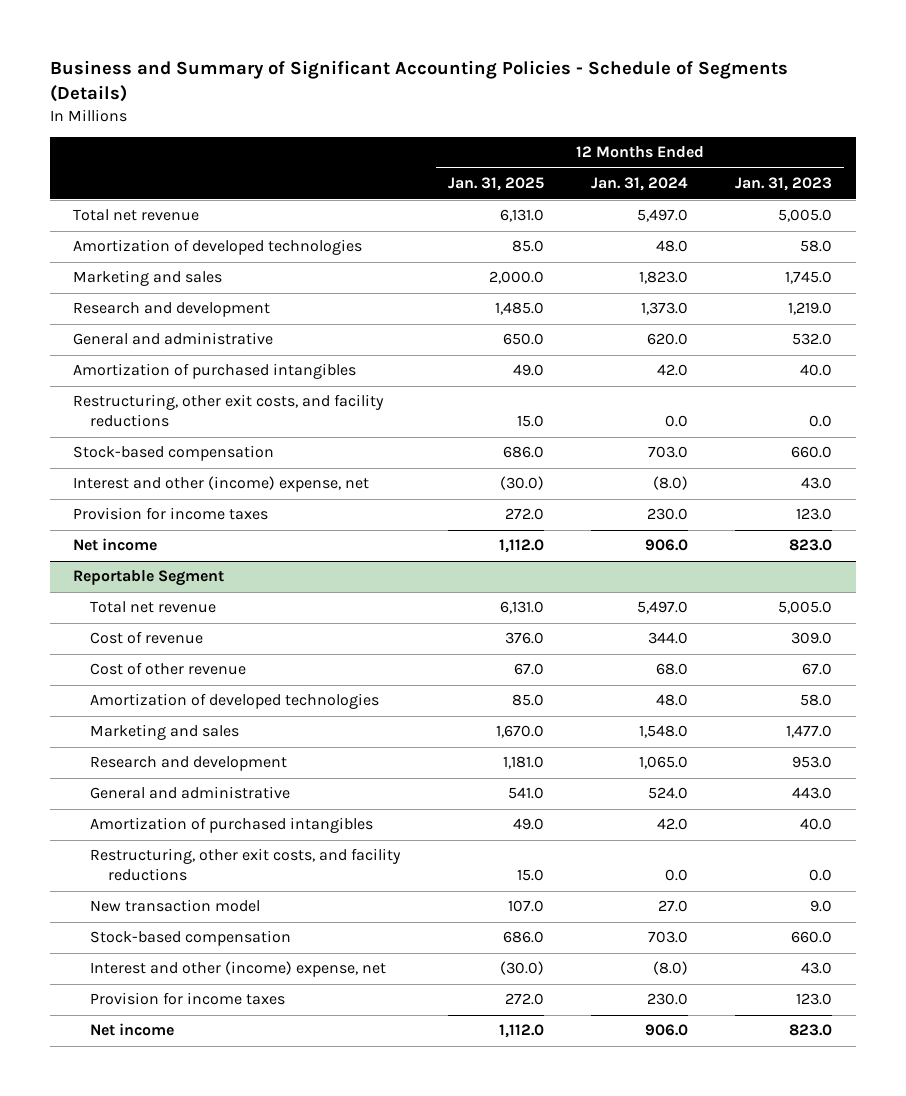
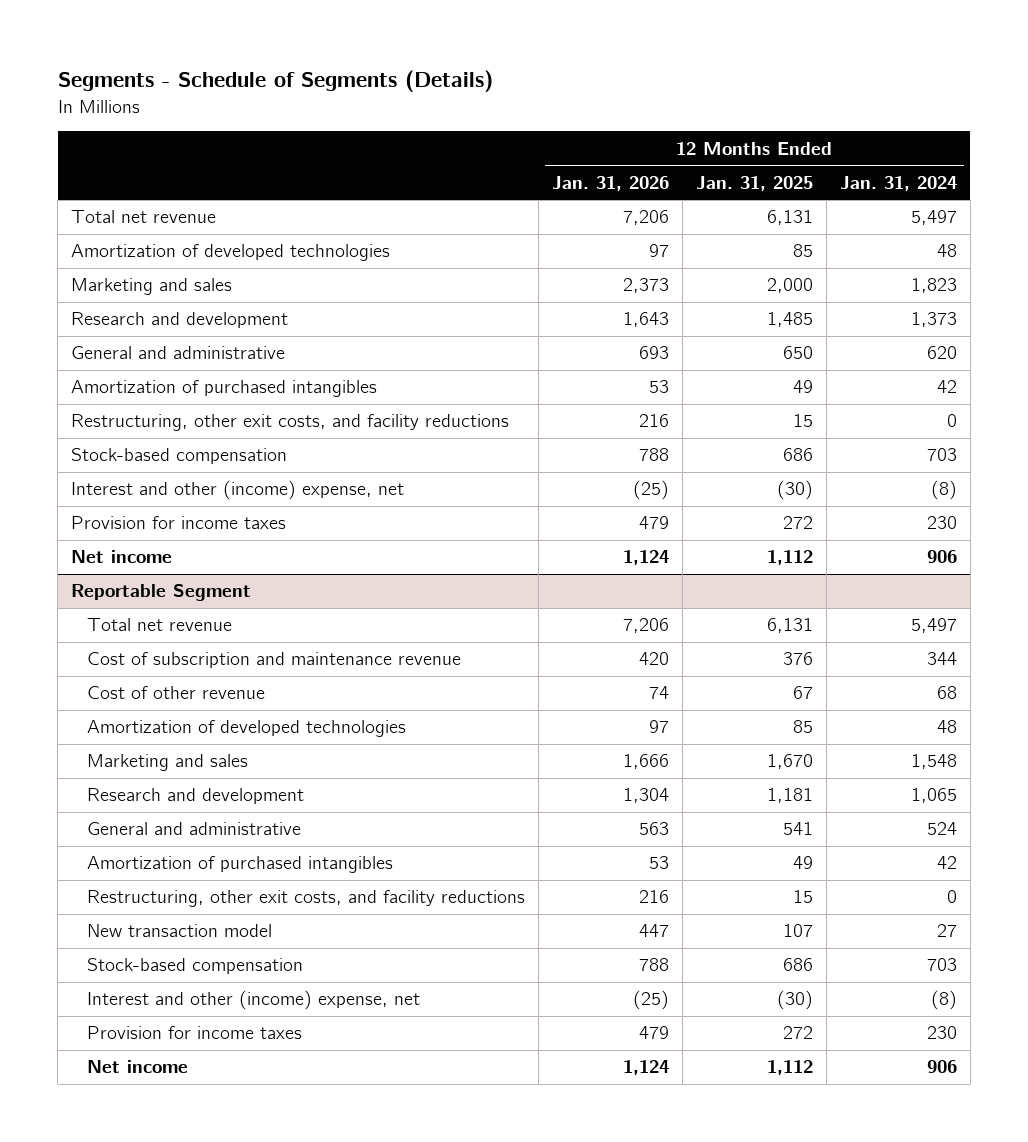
[49,60,788,103] Business and Summary of Significant Accounting Policies - Schedule of Segments (Details) -> [57,70,493,93] Segments - Schedule of Segments (Details)
[735,177,833,192] Jan. 31, 2023 -> none
none -> [552,175,670,191] Jan. 31, 2026
[499,209,544,223] 6,131.0 -> [766,210,813,226] 6,131
[637,209,689,223] 5,497.0 -> [910,210,957,226] 5,497
[511,240,544,253] 85.0 -> [792,244,813,258] 85
[656,240,689,253] 48.0 -> [936,244,957,258] 48
[488,271,544,285] 2,000.0 -> [766,278,813,294] 2,000
[639,271,689,285] 1,823.0 -> [910,278,957,294] 1,823
[494,302,544,316] 1,485.0 -> [766,312,813,328] 1,485
[641,302,689,316] 1,373.0 -> [910,312,957,328] 1,373
[502,333,544,346] 650.0 -> [782,346,813,360] 650
[647,333,689,346] 620.0 -> [926,346,957,360] 620
[512,364,544,377] 49.0 -> [792,380,813,394] 49
[657,364,689,377] 42.0 -> [936,380,957,394] 42
[516,415,544,428] 15.0 -> [792,414,813,428] 15
[665,415,689,428] 0.0 -> [946,414,957,428] 0
[502,446,544,459] 686.0 -> [782,448,813,462] 686
[648,446,689,459] 703.0 -> [926,448,957,462] 703
[499,476,544,491] (30.0) -> [776,480,813,501] (30)
[653,476,689,491] (8.0) -> [930,480,957,501] (8)
[504,508,544,521] 272.0 -> [782,516,813,530] 272
[647,508,689,521] 230.0 -> [926,516,957,530] 230
[498,539,544,554] 1,112.0 -> [766,550,813,566] 1,112
[645,539,689,552] 906.0 -> [926,550,957,564] 906
[499,601,544,615] 6,131.0 -> [766,618,813,634] 6,131
[637,601,689,615] 5,497.0 -> [910,618,957,634] 5,497
[90,631,204,645] Cost of revenue -> [87,652,462,669] Cost of subscription and maintenance revenue
[504,632,544,645] 376.0 -> [782,652,813,666] 376
[648,632,689,645] 344.0 -> [926,652,957,666] 344
[513,663,544,676] 67.0 -> [792,686,813,700] 67
[656,663,689,676] 68.0 -> [936,686,957,700] 68
[511,694,544,707] 85.0 -> [792,720,813,734] 85
[656,694,689,707] 48.0 -> [936,720,957,734] 48
[495,725,544,739] 1,670.0 -> [766,754,813,770] 1,670
[639,725,689,739] 1,548.0 -> [910,754,957,770] 1,548
[502,756,544,770] 1,181.0 -> [766,788,813,804] 1,181
[639,756,689,770] 1,065.0 -> [910,788,957,804] 1,065
[507,787,544,800] 541.0 -> [782,822,813,836] 541
[648,787,689,800] 524.0 -> [926,822,957,836] 524
[512,818,544,831] 49.0 -> [792,856,813,870] 49
[657,818,689,831] 42.0 -> [936,856,957,870] 42
[516,869,544,882] 15.0 -> [792,890,813,904] 15
[665,869,689,882] 0.0 -> [946,890,957,904] 0
[507,900,544,913] 107.0 -> [782,924,813,938] 107
[658,900,689,913] 27.0 -> [936,924,957,938] 27
[502,931,544,944] 686.0 -> [782,958,813,972] 686
[648,931,689,944] 703.0 -> [926,958,957,972] 703
[499,961,544,976] (30.0) -> [776,990,813,1011] (30)
[653,961,689,976] (8.0) -> [930,990,957,1011] (8)
[504,993,544,1006] 272.0 -> [782,1026,813,1040] 272
[647,993,689,1006] 230.0 -> [926,1026,957,1040] 230
[498,1024,544,1039] 1,112.0 -> [766,1060,813,1076] 1,112
[645,1024,689,1037] 906.0 -> [926,1060,957,1074] 906

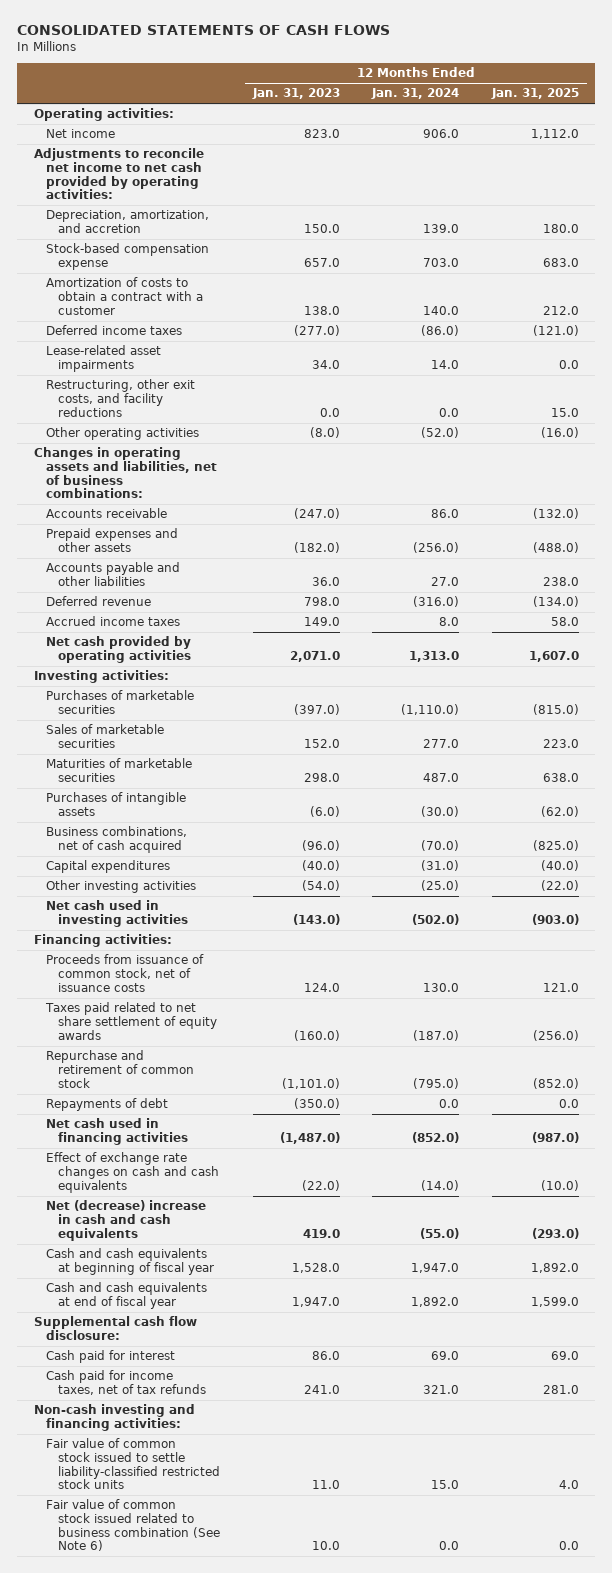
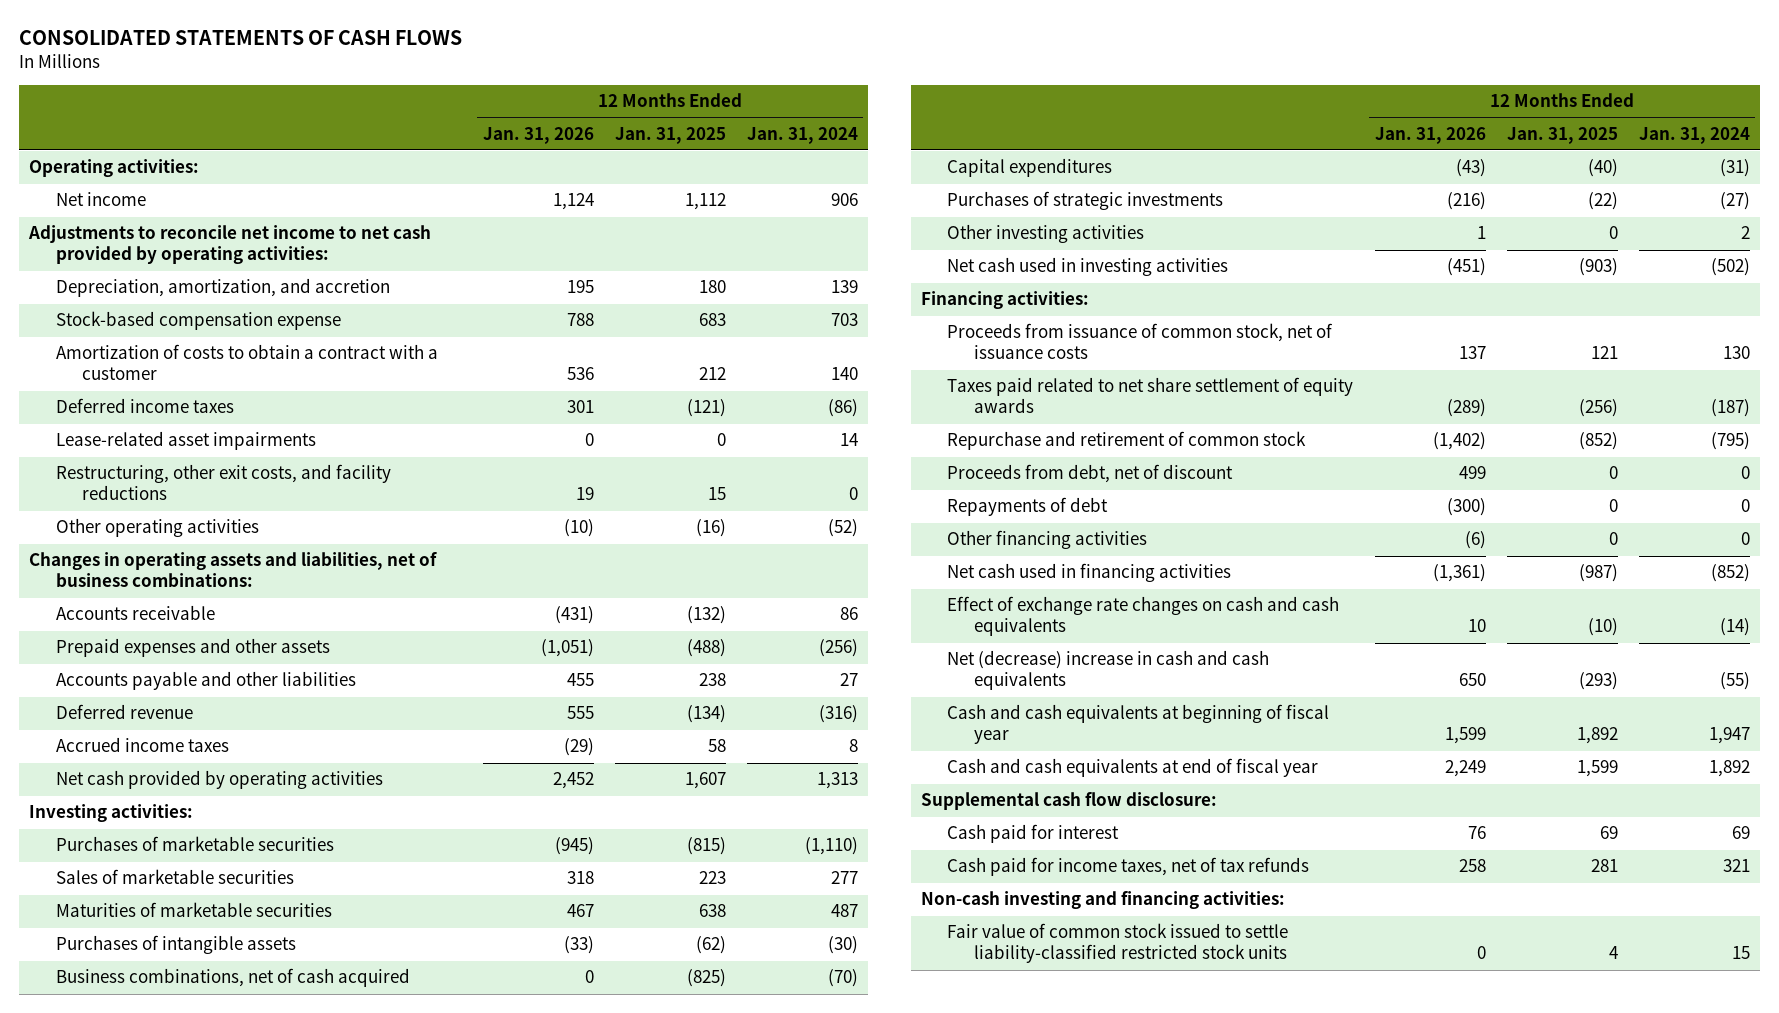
[251,88,340,100] Jan. 31, 2023 -> none
none -> [482,126,594,144] Jan. 31, 2026
[423,129,460,139] 906.0 -> [830,193,858,207] 906
[530,129,579,140] 1,112.0 -> [684,193,726,211] 1,112
[423,224,460,234] 139.0 -> [830,280,858,294] 139
[542,224,579,234] 180.0 -> [698,280,726,294] 180
[423,258,460,268] 703.0 -> [830,313,858,327] 703
[542,258,579,268] 683.0 -> [698,313,726,327] 683
[423,305,460,315] 140.0 -> [830,367,858,381] 140
[542,305,579,315] 212.0 -> [698,367,726,381] 212
[421,325,460,337] (86.0) -> [827,399,858,418] (86)
[532,325,579,337] (121.0) -> [686,399,726,418] (121)
[431,360,460,370] 14.0 -> [839,433,858,447] 14
[558,360,579,370] 0.0 -> [716,433,726,447] 0
[439,407,460,417] 0.0 -> [848,487,858,501] 0
[550,407,579,417] 15.0 -> [707,487,726,501] 15
[421,427,460,439] (52.0) -> [827,519,858,538] (52)
[540,427,579,439] (16.0) -> [695,519,726,538] (16)
[431,509,460,519] 86.0 -> [839,607,858,621] 86
[532,508,579,520] (132.0) -> [686,606,726,625] (132)
[413,542,460,554] (256.0) -> [818,639,858,658] (256)
[532,542,579,554] (488.0) -> [686,639,726,658] (488)
[431,577,460,587] 27.0 -> [839,673,858,687] 27
[542,577,579,587] 238.0 -> [698,673,726,687] 238
[413,596,460,608] (316.0) -> [818,705,858,724] (316)
[532,596,579,608] (134.0) -> [686,705,726,724] (134)
[439,617,460,627] 8.0 -> [848,739,858,753] 8
[550,617,579,627] 58.0 -> [707,739,726,753] 58
[409,651,460,663] 1,313.0 -> [816,772,858,790] 1,313
[528,651,579,663] 1,607.0 -> [684,772,726,790] 1,607
[401,704,460,716] (1,110.0) -> [804,837,858,856] (1,110)
[532,704,579,716] (815.0) -> [686,837,726,856] (815)
[423,739,460,749] 277.0 -> [830,871,858,885] 277
[542,739,579,749] 223.0 -> [698,871,726,885] 223
[423,773,460,783] 487.0 -> [830,904,858,918] 487
[542,773,579,783] 638.0 -> [698,904,726,918] 638
[421,806,460,818] (30.0) -> [827,936,858,955] (30)
[540,806,579,818] (62.0) -> [695,936,726,955] (62)
[421,840,460,852] (70.0) -> [827,969,858,988] (70)
[532,840,579,852] (825.0) -> [686,969,726,988] (825)
[421,860,460,872] (31.0) -> [1719,159,1750,178] (31)
[540,860,579,872] (40.0) -> [1587,159,1618,178] (40)
none -> [947,191,1224,211] Purchases of strategic investments
[421,880,460,892] (25.0) -> [1740,226,1750,240] 2
[540,880,579,892] (22.0) -> [1608,226,1618,240] 0
[412,914,460,926] (502.0) -> [1710,258,1750,277] (502)
[531,914,579,926] (903.0) -> [1578,258,1618,277] (903)
[423,982,460,992] 130.0 -> [1722,346,1750,360] 130
[542,982,579,992] 121.0 -> [1590,346,1618,360] 121
[413,1029,460,1041] (187.0) -> [1710,399,1750,418] (187)
[532,1029,579,1041] (256.0) -> [1578,399,1618,418] (256)
[413,1077,460,1089] (795.0) -> [1710,432,1750,451] (795)
[532,1077,579,1089] (852.0) -> [1578,432,1618,451] (852)
none -> [947,464,1234,484] Proceeds from debt, net of discount
[439,1099,460,1109] 0.0 -> [1740,499,1750,513] 0
[558,1099,579,1109] 0.0 -> [1608,499,1618,513] 0
none -> [947,530,1148,550] Other financing activities
[412,1132,460,1144] (852.0) -> [1710,564,1750,583] (852)
[531,1132,579,1144] (987.0) -> [1578,564,1618,583] (987)
[421,1179,460,1191] (14.0) -> [1719,618,1750,637] (14)
[540,1179,579,1191] (10.0) -> [1587,618,1618,637] (10)
[420,1227,460,1239] (55.0) -> [1719,672,1750,691] (55)
[531,1227,579,1239] (293.0) -> [1578,672,1618,691] (293)
[411,1263,460,1274] 1,947.0 -> [1708,727,1750,745] 1,947
[530,1263,579,1274] 1,892.0 -> [1576,727,1618,745] 1,892
[411,1297,460,1308] 1,892.0 -> [1708,760,1750,778] 1,892
[530,1297,579,1308] 1,599.0 -> [1576,760,1618,778] 1,599
[431,1351,460,1361] 69.0 -> [1731,826,1750,840] 69
[550,1351,579,1361] 69.0 -> [1599,826,1618,840] 69
[423,1385,460,1395] 321.0 -> [1722,859,1750,873] 321
[542,1385,579,1395] 281.0 -> [1590,859,1618,873] 281
[45,1499,221,1552] Fair value of common stock issued related to business combination (See Note 6) -> none
[431,1480,460,1490] 15.0 -> [1731,946,1750,960] 15
[558,1480,579,1490] 4.0 -> [1608,946,1618,960] 4

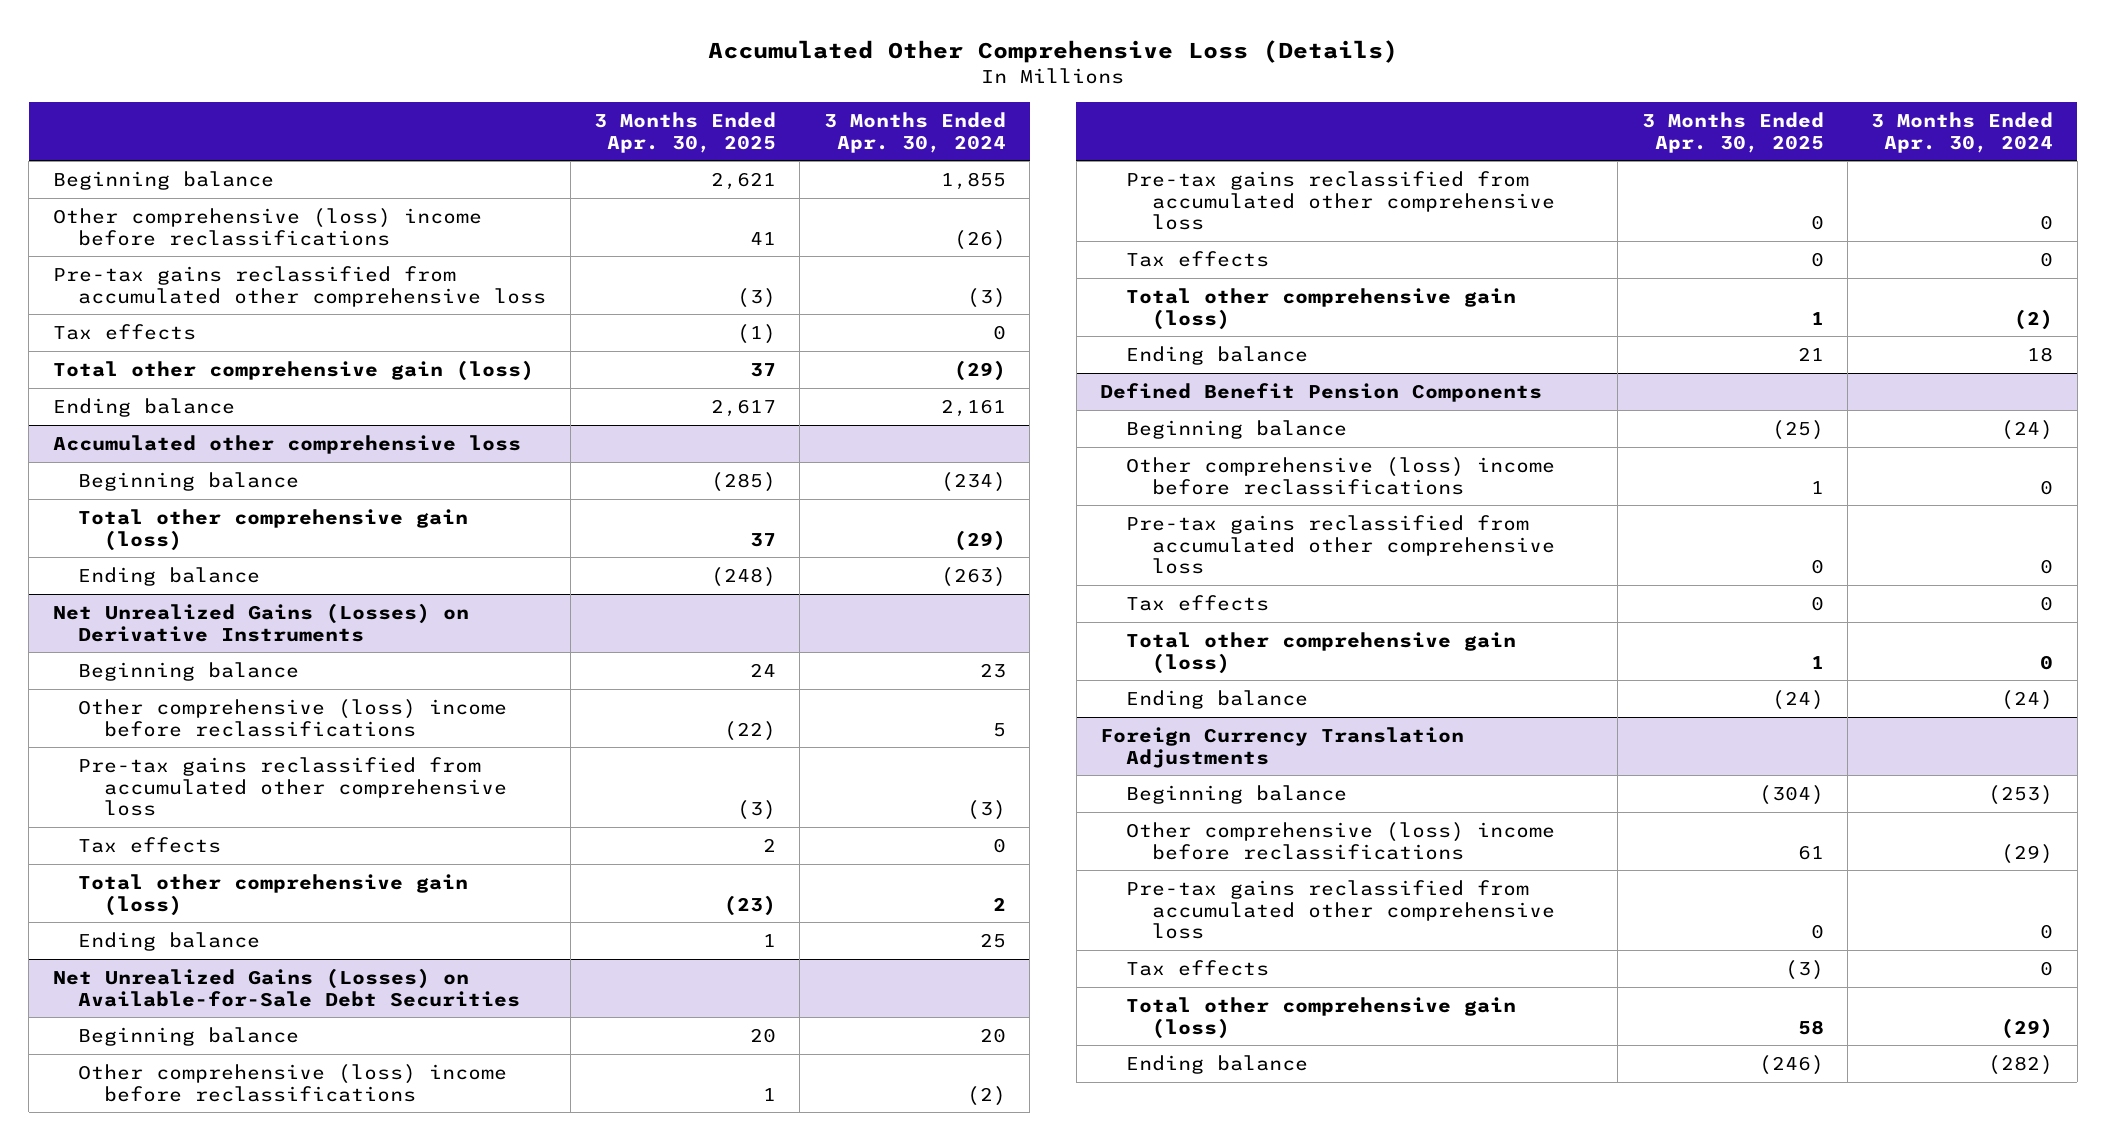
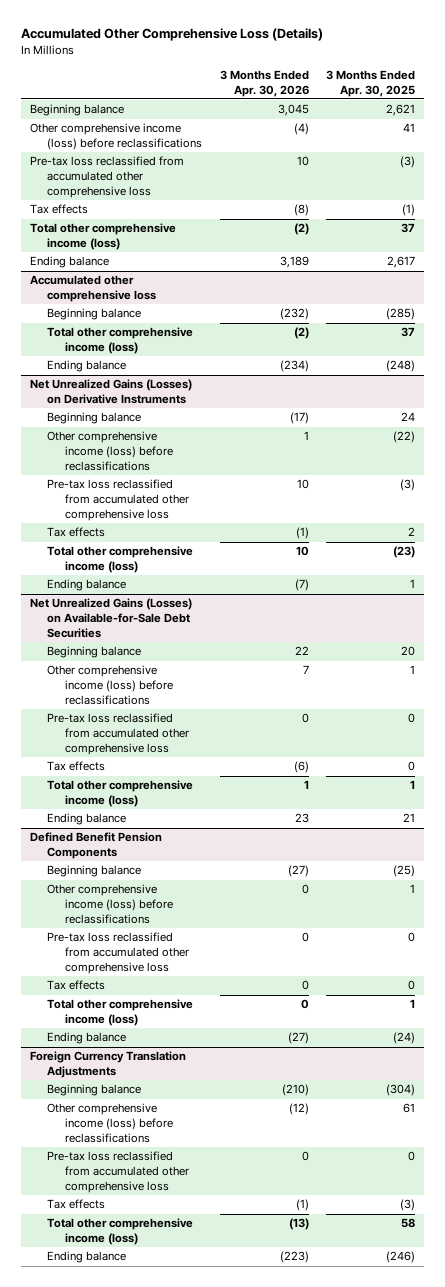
[823,111,1006,153] 3 Months Ended Apr. 30, 2024 -> none
none -> [219,69,309,97] 3 Months Ended Apr. 30, 2026
[52,207,482,246] Other comprehensive (loss) income before reclassifications -> [29,123,203,151] Other comprehensive income (loss) before reclassifications
[52,265,547,307] Pre-tax gains reclassified from accumulated other comprehensive loss -> [29,156,184,199] Pre-tax loss reclassified from accumulated other comprehensive loss
[52,359,534,381] Total other comprehensive gain (loss) -> [29,223,176,251] Total other comprehensive income (loss)
[78,508,469,551] Total other comprehensive gain (loss) -> [47,327,194,355] Total other comprehensive income (loss)
[78,698,508,737] Other comprehensive (loss) income before reclassifications -> [47,431,173,472] Other comprehensive income (loss) before reclassifications
[78,756,508,817] Pre-tax gains reclassified from accumulated other comprehensive loss -> [47,479,189,522] Pre-tax loss reclassified from accumulated other comprehensive loss
[78,873,469,916] Total other comprehensive gain (loss) -> [47,546,194,574] Total other comprehensive income (loss)
[78,1063,508,1102] Other comprehensive (loss) income before reclassifications -> [47,665,173,706] Other comprehensive income (loss) before reclassifications
[1125,170,1555,231] Pre-tax gains reclassified from accumulated other comprehensive loss -> [47,713,189,756] Pre-tax loss reclassified from accumulated other comprehensive loss
[1125,287,1516,330] Total other comprehensive gain (loss) -> [47,780,194,808] Total other comprehensive income (loss)
[1125,456,1555,495] Other comprehensive (loss) income before reclassifications -> [47,884,173,925] Other comprehensive income (loss) before reclassifications
[1125,514,1555,575] Pre-tax gains reclassified from accumulated other comprehensive loss -> [47,932,189,975] Pre-tax loss reclassified from accumulated other comprehensive loss
[1125,631,1516,674] Total other comprehensive gain (loss) -> [47,999,194,1027] Total other comprehensive income (loss)
[1125,821,1555,860] Other comprehensive (loss) income before reclassifications -> [47,1103,173,1144] Other comprehensive income (loss) before reclassifications
[1125,879,1555,940] Pre-tax gains reclassified from accumulated other comprehensive loss -> [47,1151,189,1194] Pre-tax loss reclassified from accumulated other comprehensive loss
[1125,996,1516,1039] Total other comprehensive gain (loss) -> [47,1218,194,1246] Total other comprehensive income (loss)

